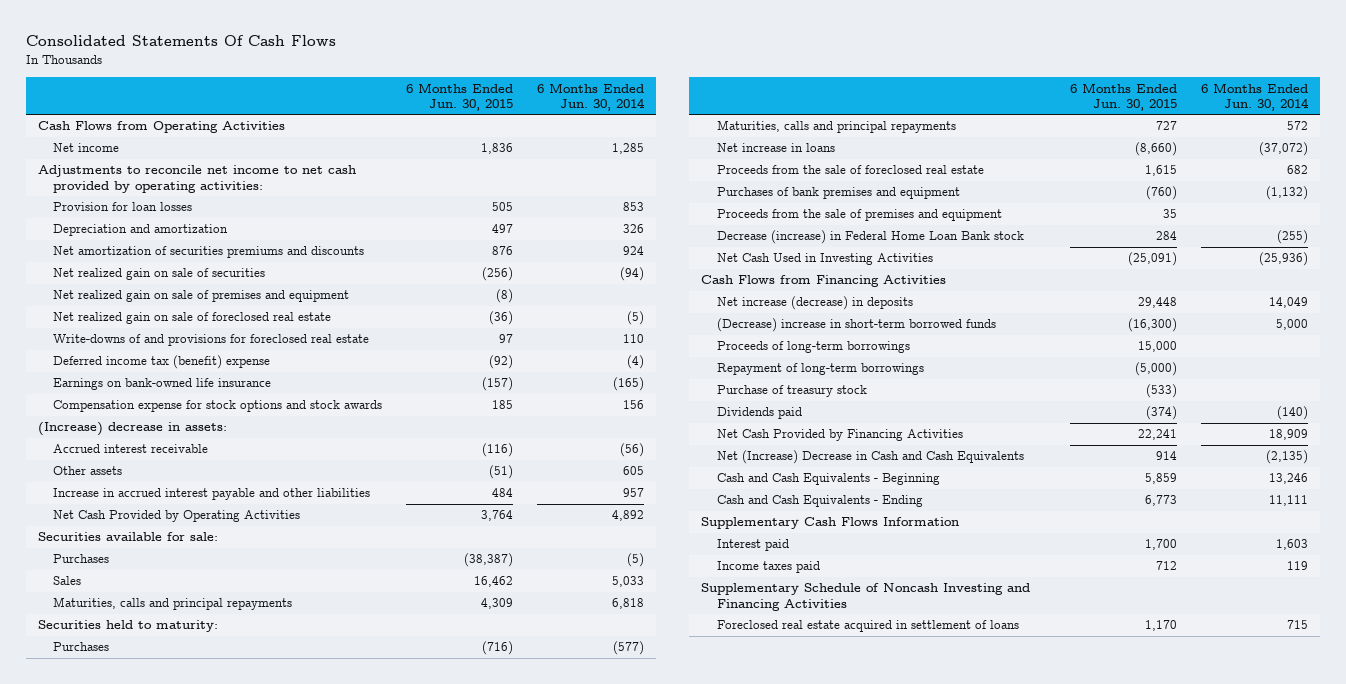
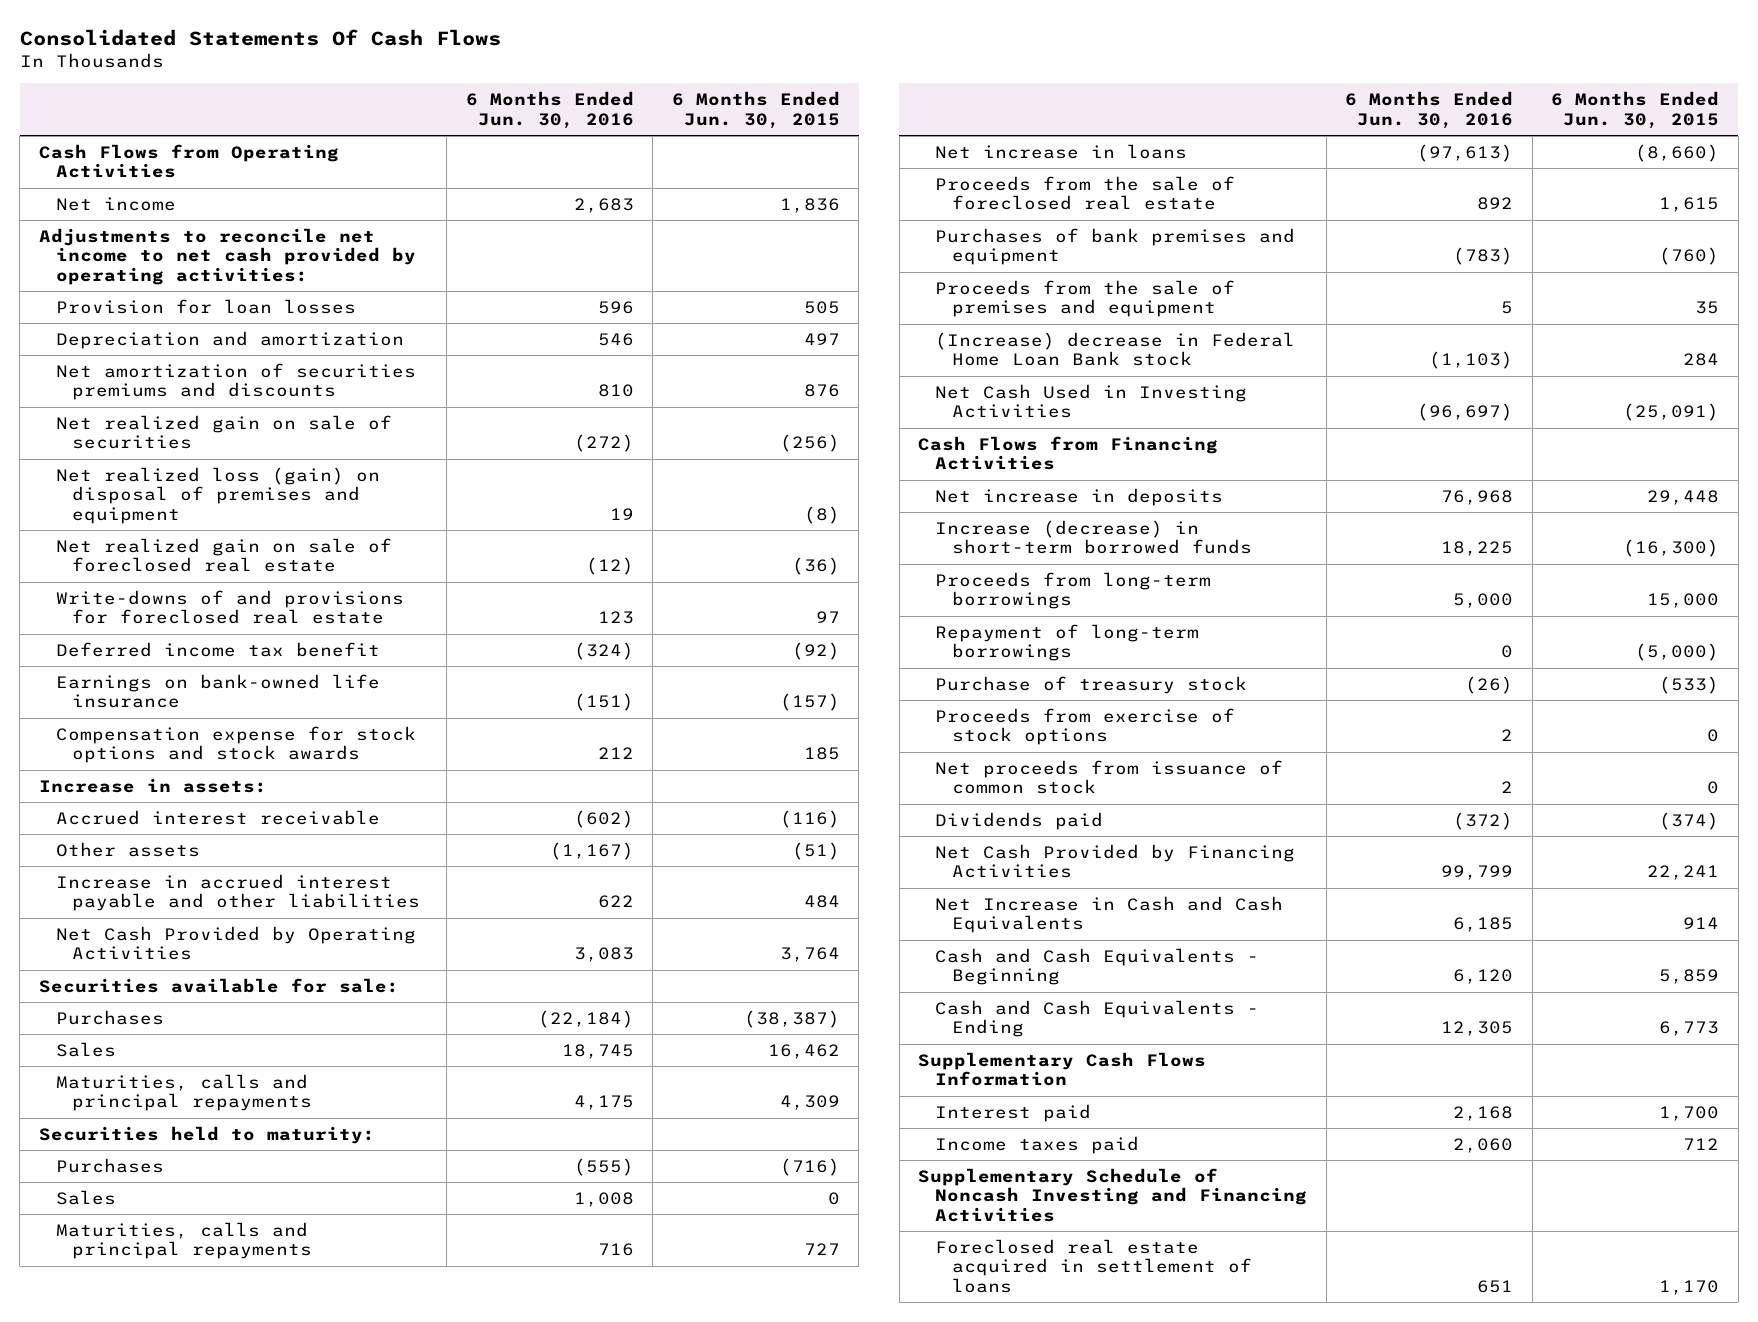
[537,82,646,112] 6 Months Ended Jun. 30, 2014 -> none
none -> [465,91,634,129] 6 Months Ended Jun. 30, 2016
[52,290,349,303] Net realized gain on sale of premises and equipment -> [55,466,380,524] Net realized loss (gain) on disposal of premises and equipment
[52,355,270,370] Deferred income tax (benefit) expense -> [55,641,380,657] Deferred income tax benefit
[37,422,227,437] (Increase) decrease in assets: -> [38,777,267,793] Increase in assets:
none -> [55,1189,116,1205] Sales
[716,230,1024,245] Decrease (increase) in Federal Home Loan Bank stock -> [935,331,1296,367] (Increase) decrease in Federal Home Loan Bank stock
[716,296,913,311] Net increase (decrease) in deposits -> [935,487,1224,506] Net increase in deposits
[716,318,996,333] (Decrease) increase in short-term borrowed funds -> [935,519,1253,555] Increase (decrease) in short-term borrowed funds
[716,341,910,354] Proceeds of long-term borrowings -> [935,571,1212,610] Proceeds from long-term borrowings
none -> [935,707,1236,746] Proceeds from exercise of stock options
none -> [935,759,1284,795] Net proceeds from issuance of common stock
[716,450,1024,465] Net (Increase) Decrease in Cash and Cash Equivalents -> [935,895,1284,934] Net Increase in Cash and Cash Equivalents

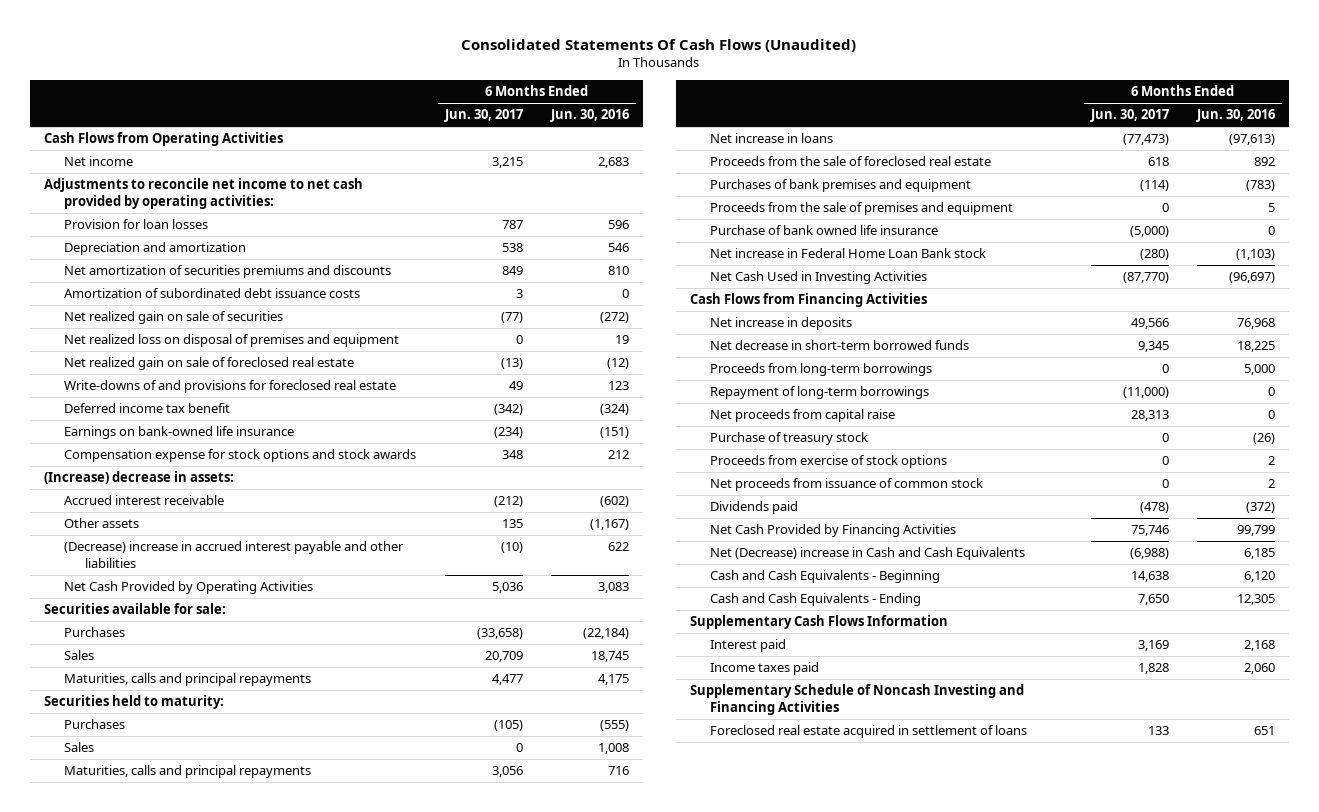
[19,29,501,47] Consolidated Statements Of Cash Flows -> [461,38,857,52] Consolidated Statements Of Cash Flows (Unaudited)
[671,91,840,129] 6 Months Ended Jun. 30, 2015 -> none
none -> [443,109,523,123] Jun. 30, 2017
none -> [64,288,361,299] Amortization of subordinated debt issuance costs
[55,466,380,524] Net realized loss (gain) on disposal of premises and equipment -> [64,334,400,348] Net realized loss on disposal of premises and equipment
[38,777,267,793] Increase in assets: -> [43,471,234,485] (Increase) decrease in assets:
[55,873,421,912] Increase in accrued interest payable and other liabilities -> [64,541,405,568] (Decrease) increase in accrued interest payable and other liabilities
none -> [710,225,939,236] Purchase of bank owned life insurance
[935,331,1296,367] (Increase) decrease in Federal Home Loan Bank stock -> [710,248,987,259] Net increase in Federal Home Loan Bank stock
[935,519,1253,555] Increase (decrease) in short-term borrowed funds -> [710,340,970,351] Net decrease in short-term borrowed funds
none -> [710,409,896,423] Net proceeds from capital raise
[935,895,1284,934] Net Increase in Cash and Cash Equivalents -> [710,547,1026,561] Net (Decrease) increase in Cash and Cash Equivalents

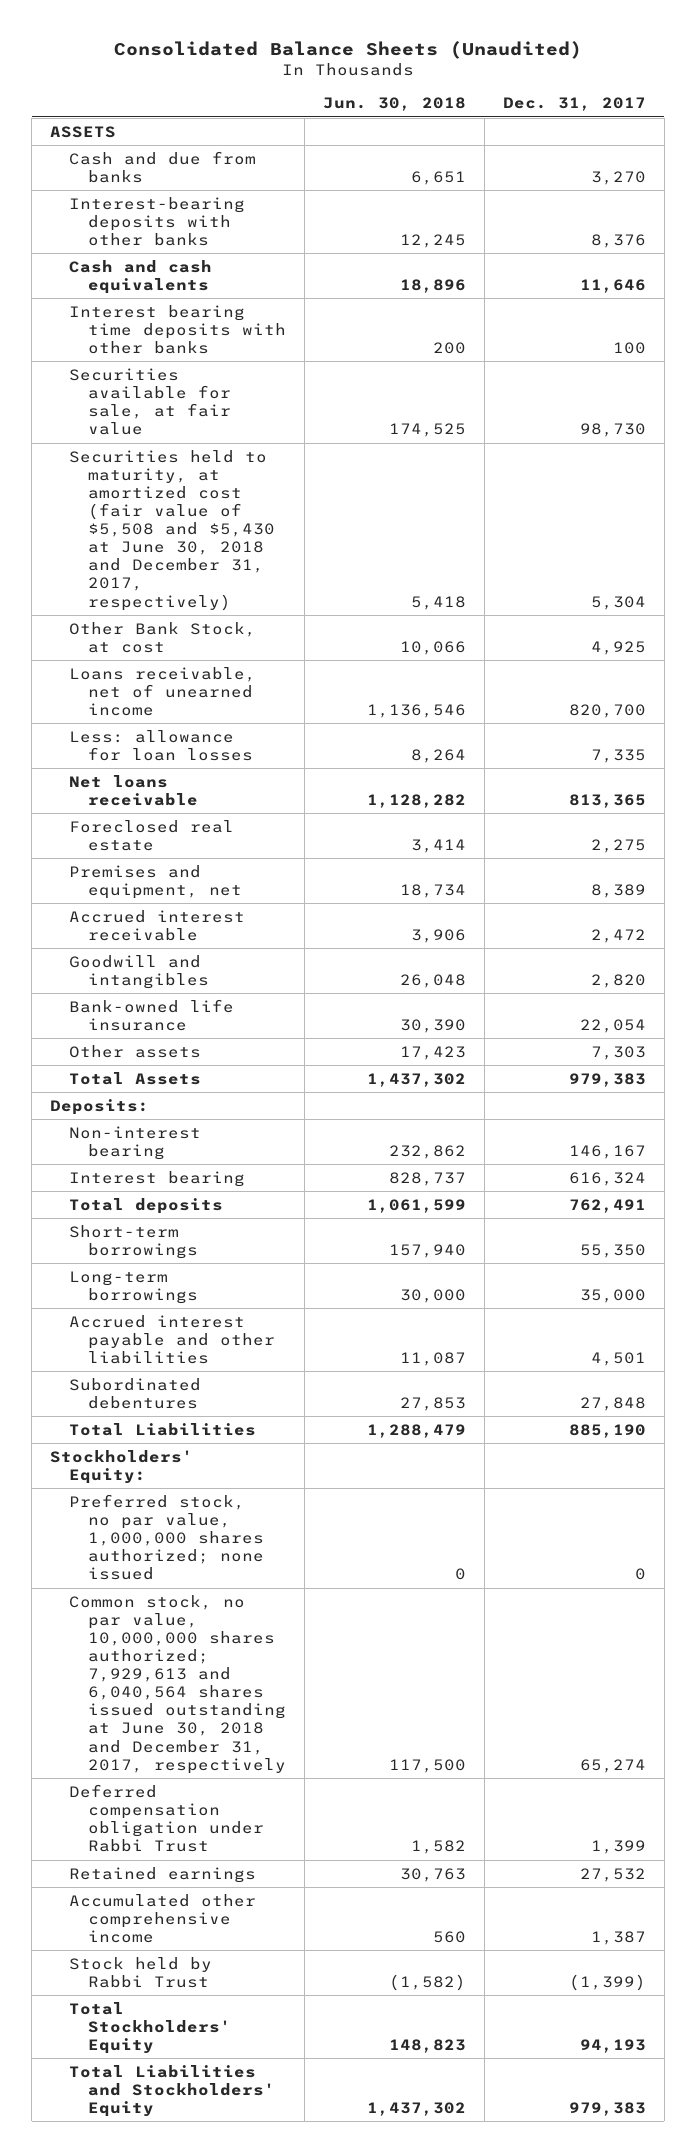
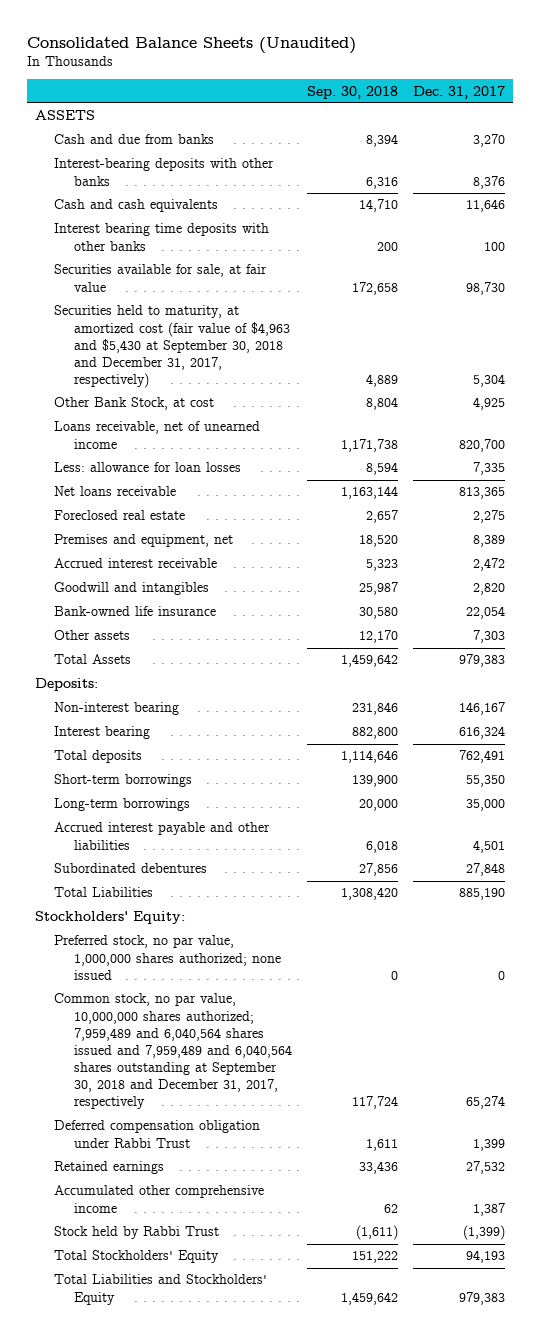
[322,97,466,112] Jun. 30, 2018 -> none
none -> [307,85,399,99] Sep. 30, 2018
[69,449,275,611] Securities held to maturity, at amortized cost (fair value of $5,508 and $5,430 at June 30, 2018 and December 31, 2017, respectively) -> [54,305,291,388] Securities held to maturity, at amortized cost (fair value of $4,963 and $5,430 at September 30, 2018 and December 31, 2017, respectively)
[69,1594,286,1774] Common stock, no par value, 10,000,000 shares authorized; 7,929,613 and 6,040,564 shares issued outstanding at June 30, 2018 and December 31, 2017, respectively -> [54,993,293,1110] Common stock, no par value, 10,000,000 shares authorized; 7,959,489 and 6,040,564 shares issued and 7,959,489 and 6,040,564 shares outstanding at September 30, 2018 and December 31, 2017, respectively

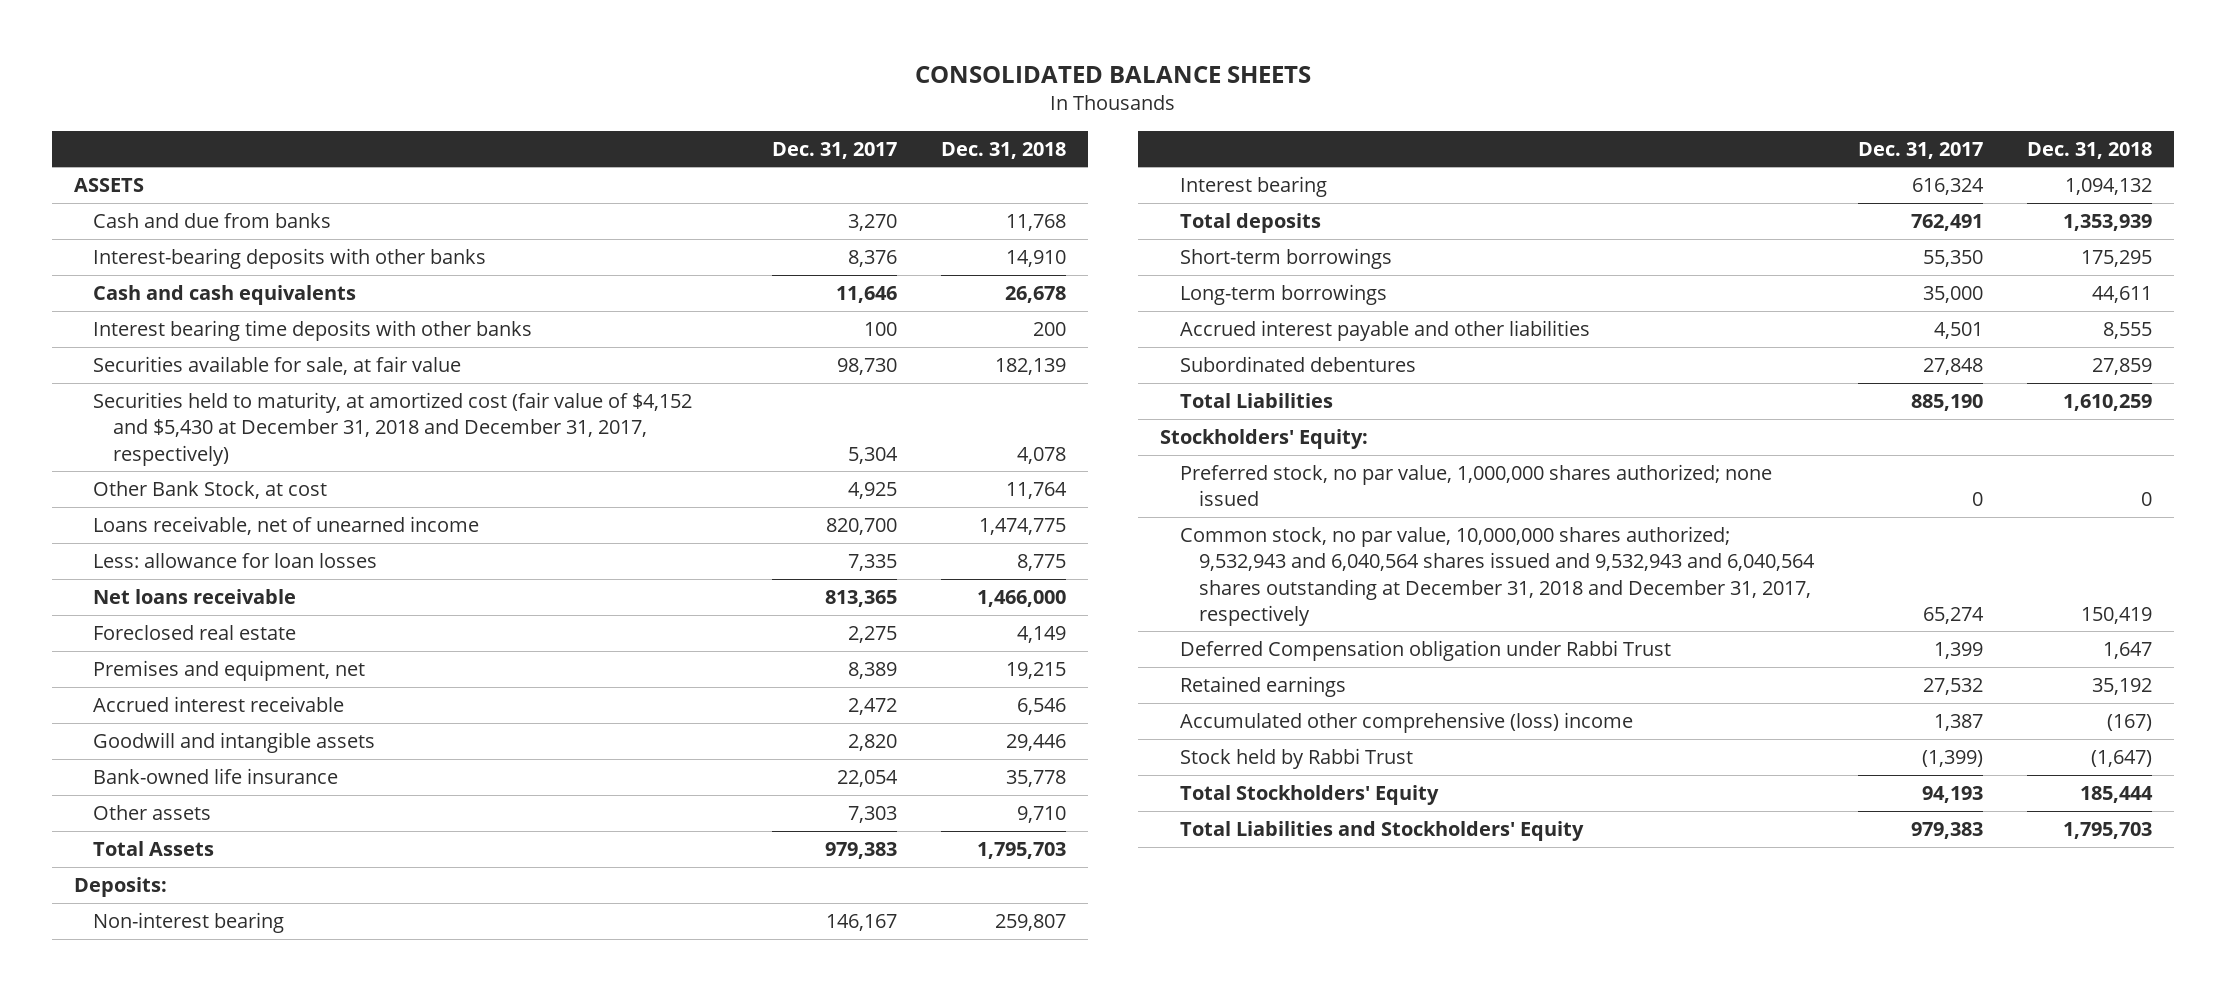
[27,36,357,54] Consolidated Balance Sheets (Unaudited) -> [915,66,1312,84] CONSOLIDATED BALANCE SHEETS
[307,85,399,99] Sep. 30, 2018 -> none
none -> [940,141,1066,159] Dec. 31, 2018
[54,305,291,388] Securities held to maturity, at amortized cost (fair value of $4,963 and $5,430 at September 30, 2018 and December 31, 2017, respectively) -> [93,391,693,466] Securities held to maturity, at amortized cost (fair value of $4,152 and $5,430 at December 31, 2018 and December 31, 2017, respectively)
[54,582,210,596] Goodwill and intangibles -> [93,731,376,753] Goodwill and intangible assets
[54,993,293,1110] Common stock, no par value, 10,000,000 shares authorized; 7,959,489 and 6,040,564 shares issued and 7,959,489 and 6,040,564 shares outstanding at September 30, 2018 and December 31, 2017, respectively -> [1179,525,1816,626] Common stock, no par value, 10,000,000 shares authorized; 9,532,943 and 6,040,564 shares issued and 9,532,943 and 6,040,564 shares outstanding at December 31, 2018 and December 31, 2017, respectively
[54,1120,261,1148] Deferred compensation obligation under Rabbi Trust -> [1179,639,1671,661] Deferred Compensation obligation under Rabbi Trust
[54,1185,265,1213] Accumulated other comprehensive income -> [1179,711,1633,733] Accumulated other comprehensive (loss) income

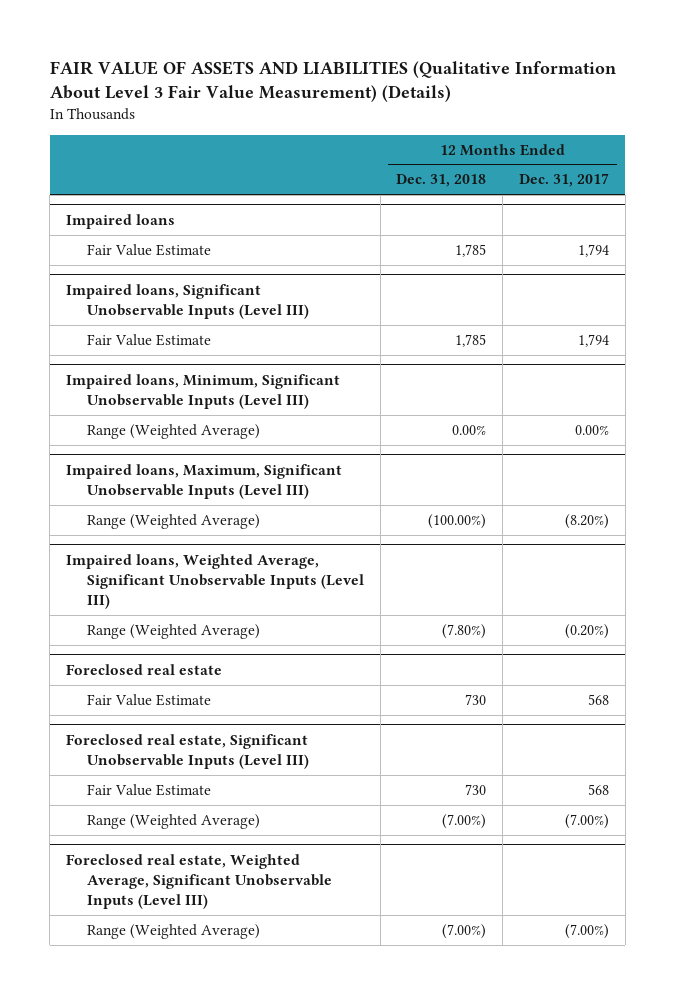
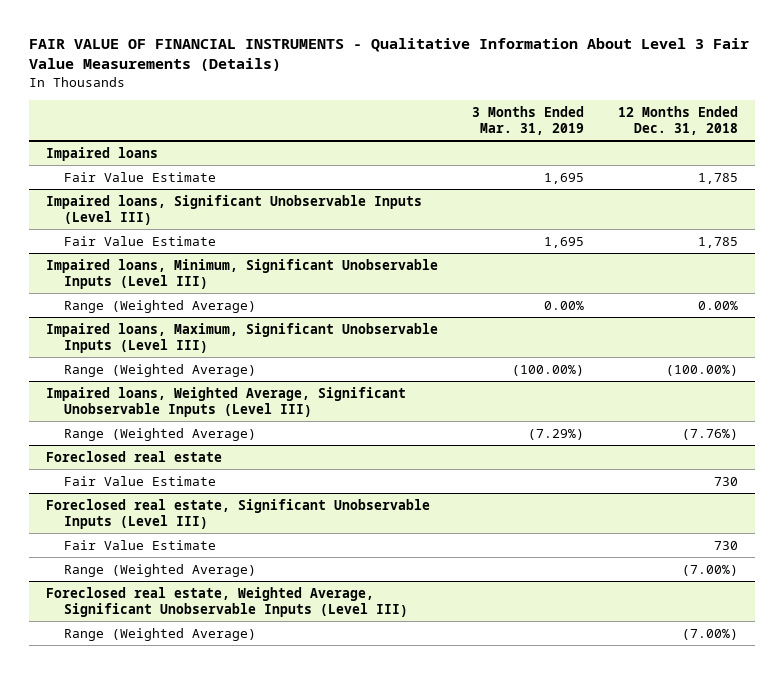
[49,60,616,103] FAIR VALUE OF ASSETS AND LIABILITIES (Qualitative Information About Level 3 Fair Value Measurement) (Details) -> [28,38,749,72] FAIR VALUE OF FINANCIAL INSTRUMENTS - Qualitative Information About Level 3 Fair Value Measurements (Details)
[519,173,610,188] Dec. 31, 2017 -> none
none -> [471,105,584,135] 3 Months Ended Mar. 31, 2019
[442,623,487,639] (7.80%) -> [681,428,738,440] (7.76%)

